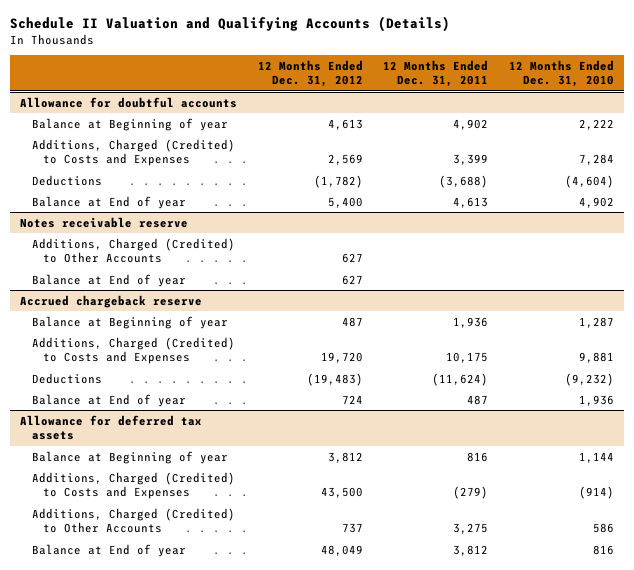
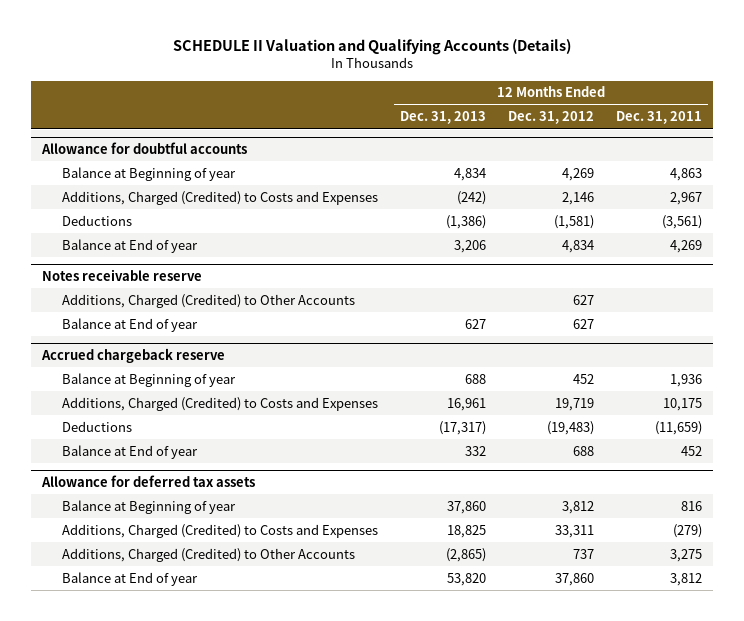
[10,16,451,33] Schedule II Valuation and Qualifying Accounts (Details) -> [173,38,572,55] SCHEDULE II Valuation and Qualifying Accounts (Details)
[508,60,614,88] 12 Months Ended Dec. 31, 2010 -> none
none -> [399,111,486,125] Dec. 31, 2013
[327,118,363,130] 4,613 -> [562,167,595,181] 4,269
[453,118,489,130] 4,902 -> [670,167,703,181] 4,863
[327,154,363,166] 2,569 -> [562,191,595,205] 2,146
[453,154,489,166] 3,399 -> [670,191,703,205] 2,967
[313,174,363,188] (1,782) -> [554,214,595,229] (1,581)
[439,174,489,188] (3,688) -> [662,214,703,229] (3,561)
[327,196,363,208] 5,400 -> [562,239,595,253] 4,834
[453,196,489,208] 4,613 -> [670,239,703,253] 4,269
[341,316,363,327] 487 -> [573,373,595,384] 452
[320,352,363,364] 19,720 -> [555,397,595,411] 19,719
[432,372,489,386] (11,624) -> [655,420,703,435] (11,659)
[341,394,363,404] 724 -> [573,445,595,456] 688
[467,394,489,405] 487 -> [681,445,703,456] 452
[320,487,363,499] 43,500 -> [555,524,595,538] 33,311
[320,544,363,556] 48,049 -> [555,572,595,586] 37,860

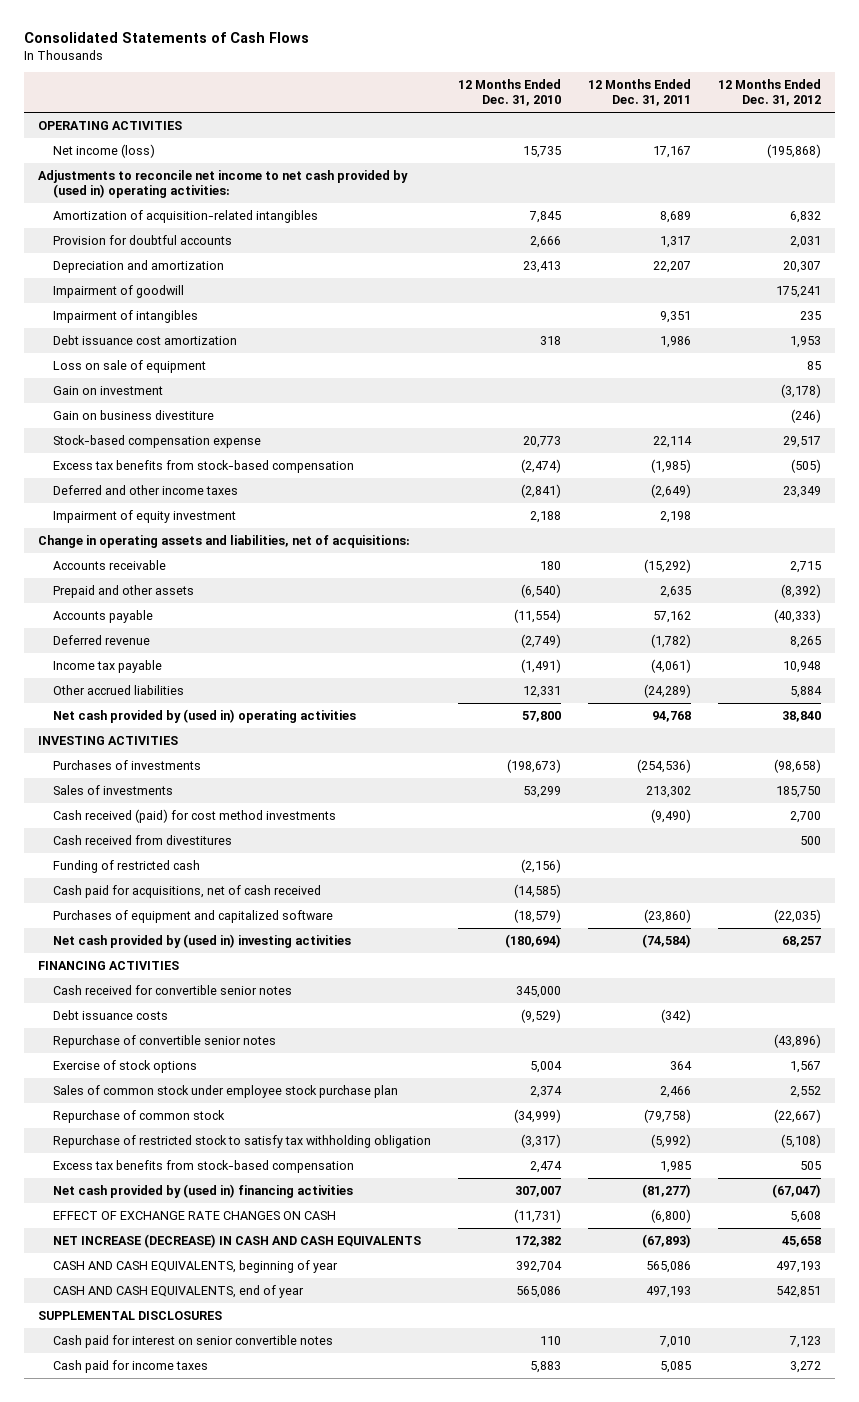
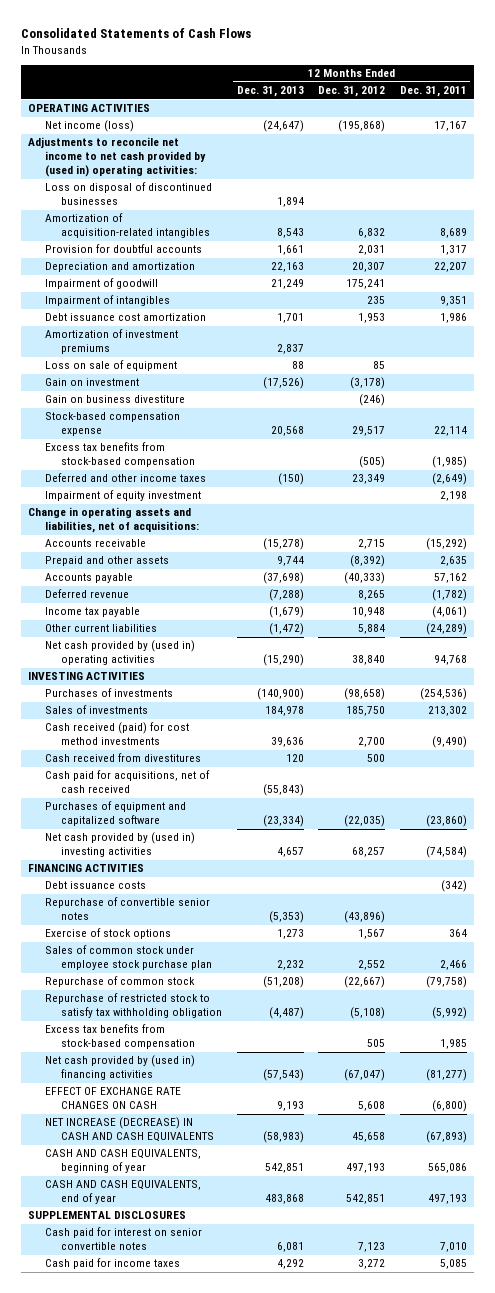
[458,79,562,107] 12 Months Ended Dec. 31, 2010 -> none
none -> [236,86,304,98] Dec. 31, 2013
none -> [44,182,212,206] Loss on disposal of discontinued businesses
none -> [44,329,178,355] Amortization of investment premiums
[52,684,184,695] Other accrued liabilities -> [44,624,157,633] Other current liabilities
[52,859,200,873] Funding of restricted cash -> none
[52,984,292,995] Cash received for convertible senior notes -> none

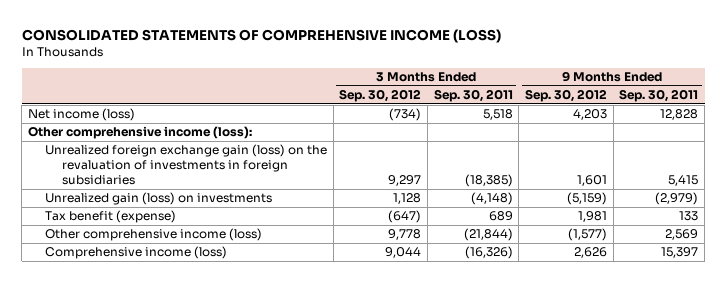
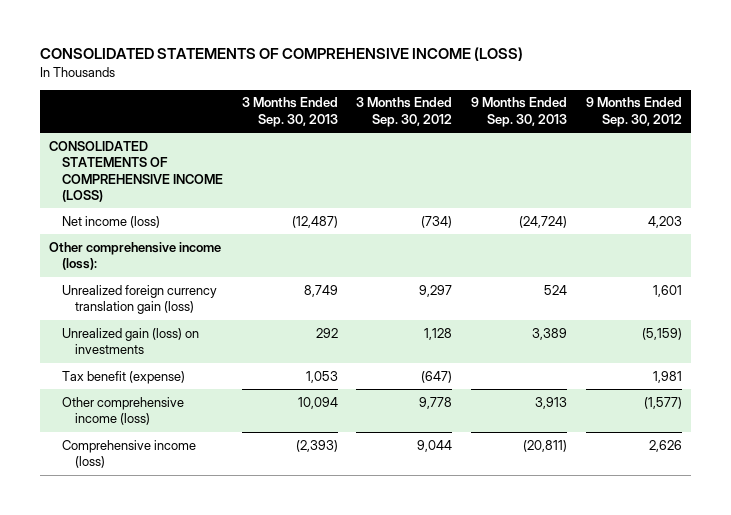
[433,89,513,103] Sep. 30, 2011 -> none
[619,89,699,103] Sep. 30, 2011 -> none
none -> [241,97,338,127] 3 Months Ended Sep. 30, 2013
none -> [471,97,568,127] 9 Months Ended Sep. 30, 2013
none -> [48,140,223,203] CONSOLIDATED STATEMENTS OF COMPREHENSIVE INCOME (LOSS)
[45,144,328,186] Unrealized foreign exchange gain (loss) on the revaluation of investments in foreign subsidiaries -> [61,284,217,315] Unrealized foreign currency translation gain (loss)

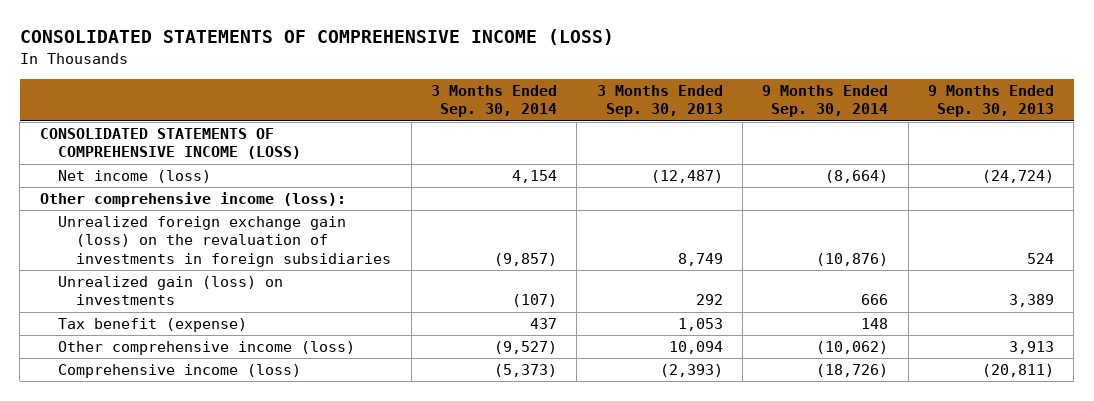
[356,97,453,127] 3 Months Ended Sep. 30, 2012 -> none
[585,97,682,127] 9 Months Ended Sep. 30, 2012 -> none
none -> [431,85,558,118] 3 Months Ended Sep. 30, 2014
none -> [762,85,889,118] 9 Months Ended Sep. 30, 2014
[61,284,217,315] Unrealized foreign currency translation gain (loss) -> [57,216,392,267] Unrealized foreign exchange gain (loss) on the revaluation of investments in foreign subsidiaries

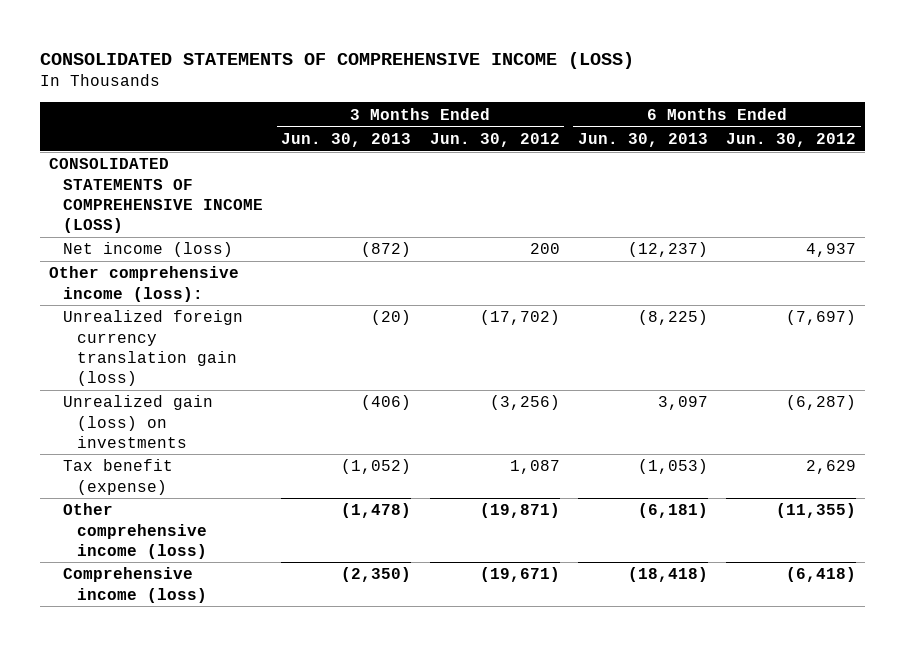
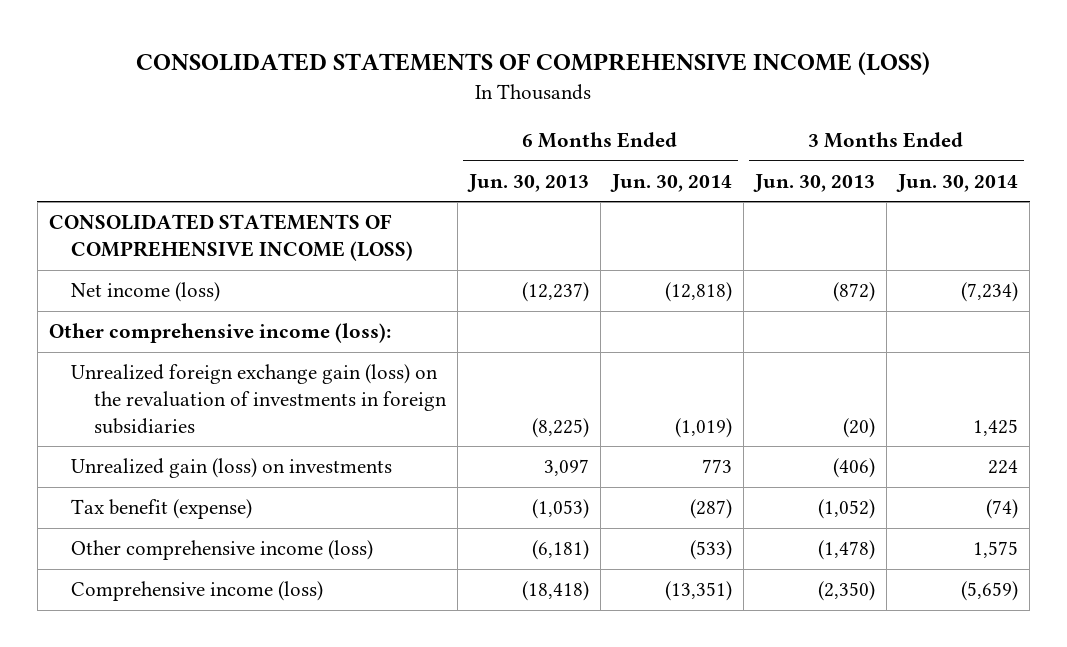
[429,132,560,147] Jun. 30, 2012 -> none
[726,132,857,147] Jun. 30, 2012 -> none
none -> [609,173,732,192] Jun. 30, 2014
none -> [895,173,1018,192] Jun. 30, 2014
[62,310,243,386] Unrealized foreign currency translation gain (loss) -> [71,364,447,435] Unrealized foreign exchange gain (loss) on the revaluation of investments in foreign subsidiaries

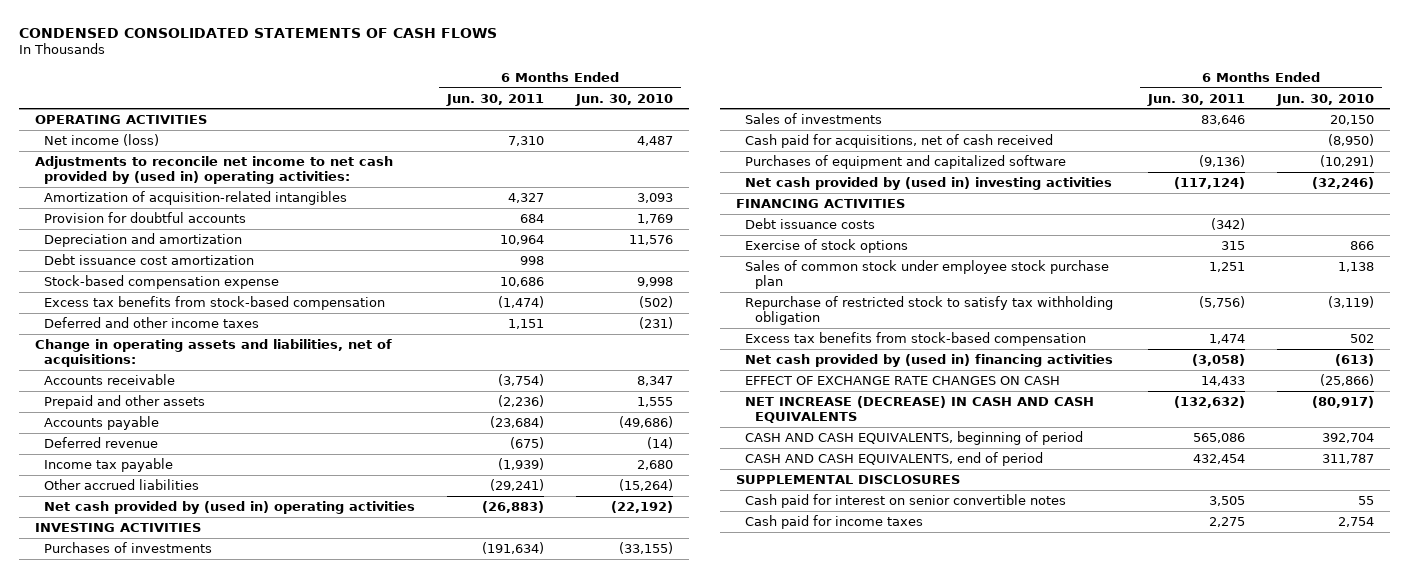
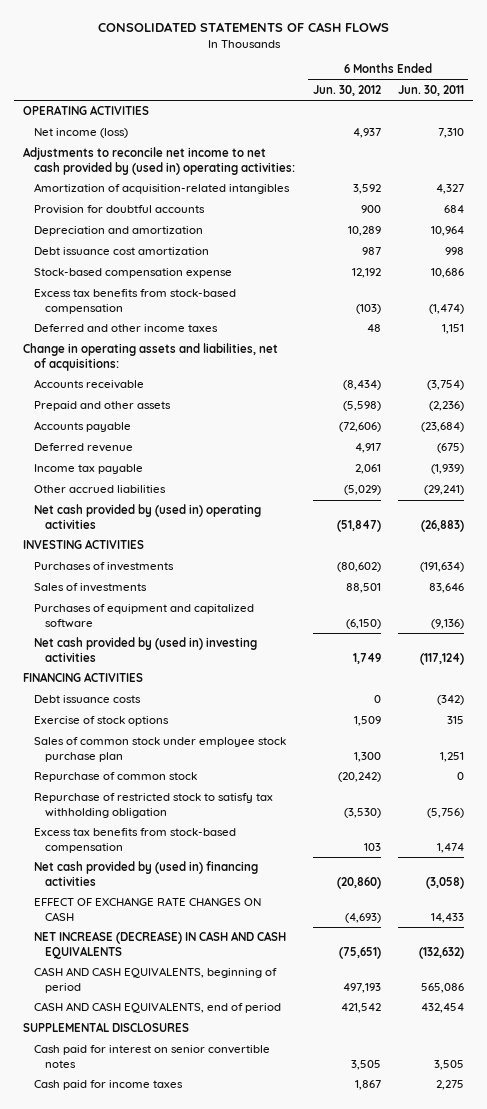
[18,27,497,38] CONDENSED CONSOLIDATED STATEMENTS OF CASH FLOWS -> [97,22,389,33] CONSOLIDATED STATEMENTS OF CASH FLOWS
[574,93,673,106] Jun. 30, 2010 -> none
none -> [312,85,381,97] Jun. 30, 2012
[745,133,1054,148] Cash paid for acquisitions, net of cash received -> none
none -> [34,772,198,783] Repurchase of common stock

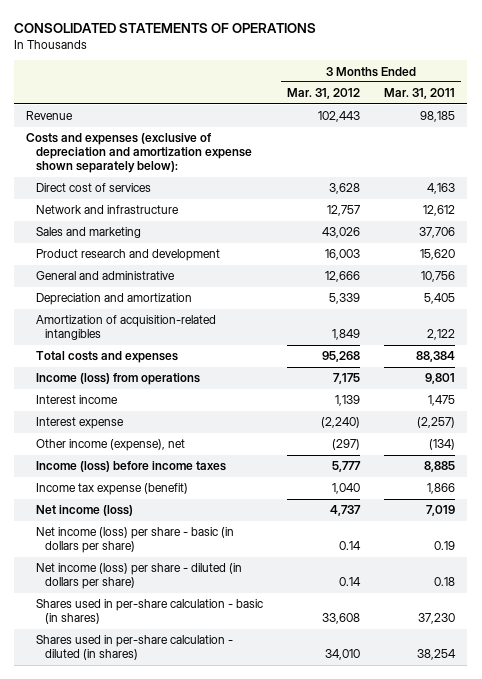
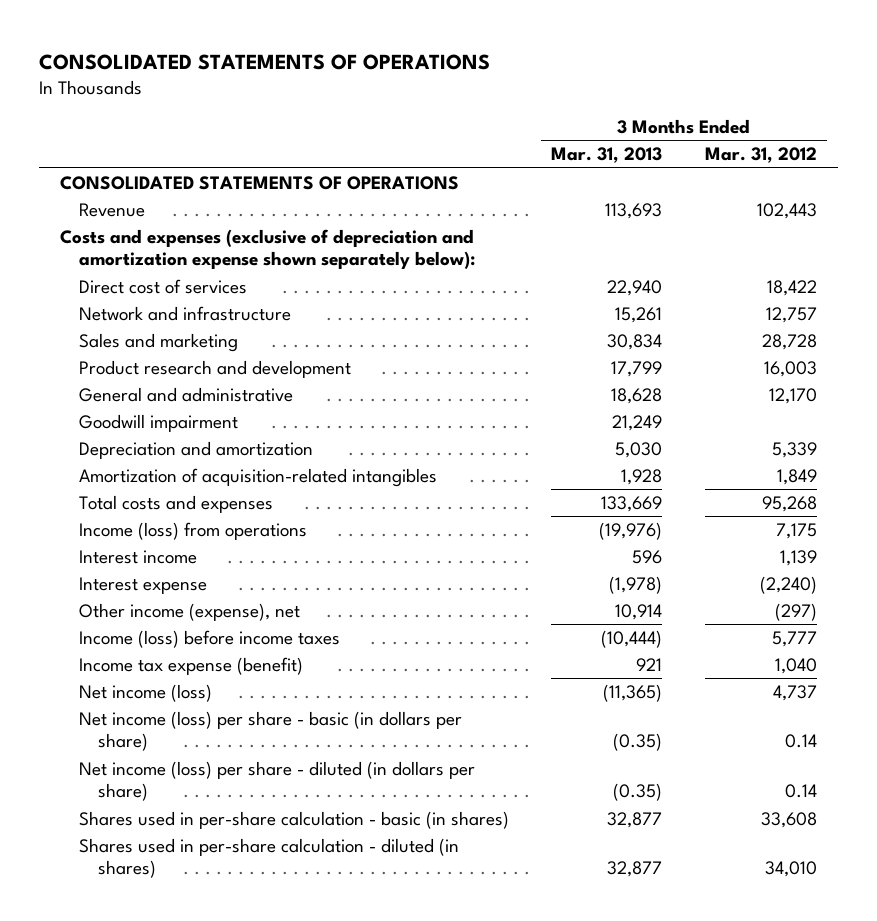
[384,88,456,100] Mar. 31, 2011 -> none
none -> [551,147,663,164] Mar. 31, 2013
none -> [60,175,460,190] CONSOLIDATED STATEMENTS OF OPERATIONS
[329,183,361,195] 3,628 -> [766,279,817,296] 18,422
[322,227,361,239] 43,026 -> [761,333,817,350] 28,728
[325,271,361,283] 12,666 -> [768,387,817,404] 12,170
none -> [79,413,239,432] Goodwill impairment

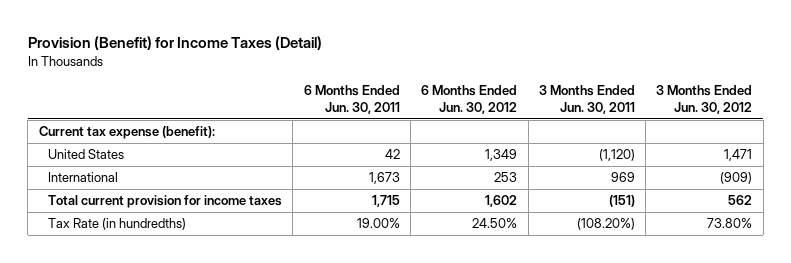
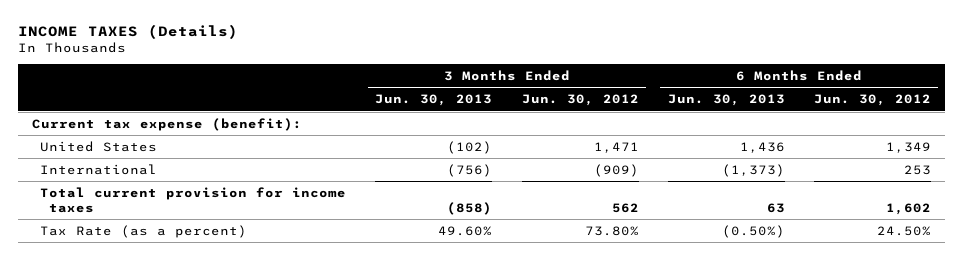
[27,36,322,51] Provision (Benefit) for Income Taxes (Detail) -> [17,24,238,40] INCOME TAXES (Details)
[303,85,400,114] 6 Months Ended Jun. 30, 2011 -> none
[538,85,635,114] 3 Months Ended Jun. 30, 2011 -> none
none -> [375,94,493,107] Jun. 30, 2013
none -> [667,94,785,107] Jun. 30, 2013
[48,218,187,231] Tax Rate (in hundredths) -> [40,224,248,238] Tax Rate (as a percent)

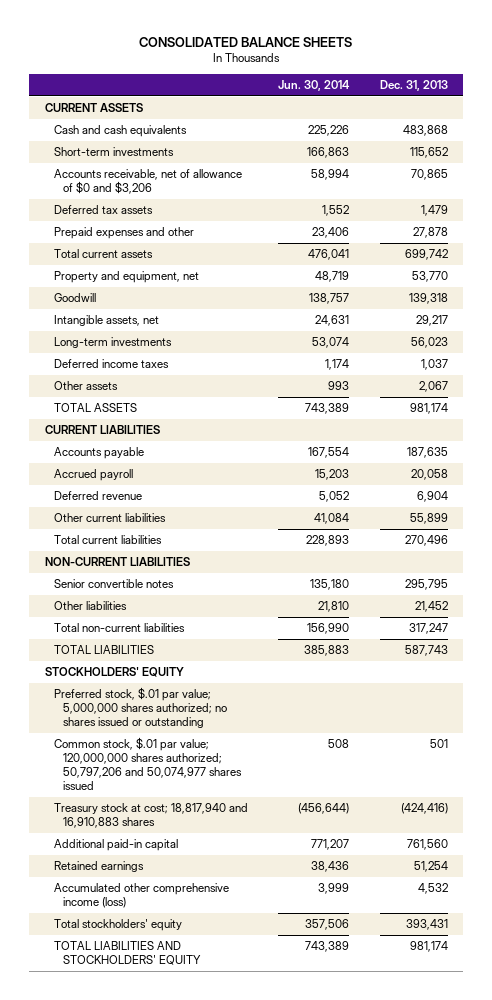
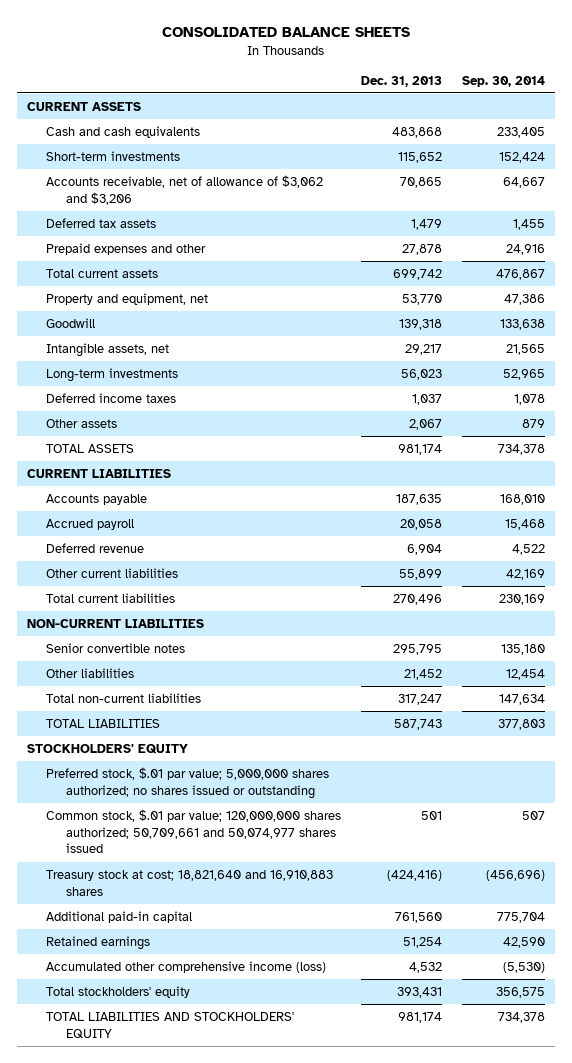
[278,79,351,91] Jun. 30, 2014 -> none
none -> [461,75,545,87] Sep. 30, 2014
[53,169,242,195] Accounts receivable, net of allowance of $0 and $3,206 -> [46,174,324,205] Accounts receivable, net of allowance of $3,062 and $3,206
[53,737,243,791] Common stock, $.01 par value; 120,000,000 shares authorized; 50,797,206 and 50,074,977 shares issued -> [46,808,342,854] Common stock, $.01 par value; 120,000,000 shares authorized; 50,709,661 and 50,074,977 shares issued
[53,803,248,829] Treasury stock at cost; 18,817,940 and 16,910,883 shares -> [46,869,334,896] Treasury stock at cost; 18,821,640 and 16,910,883 shares

